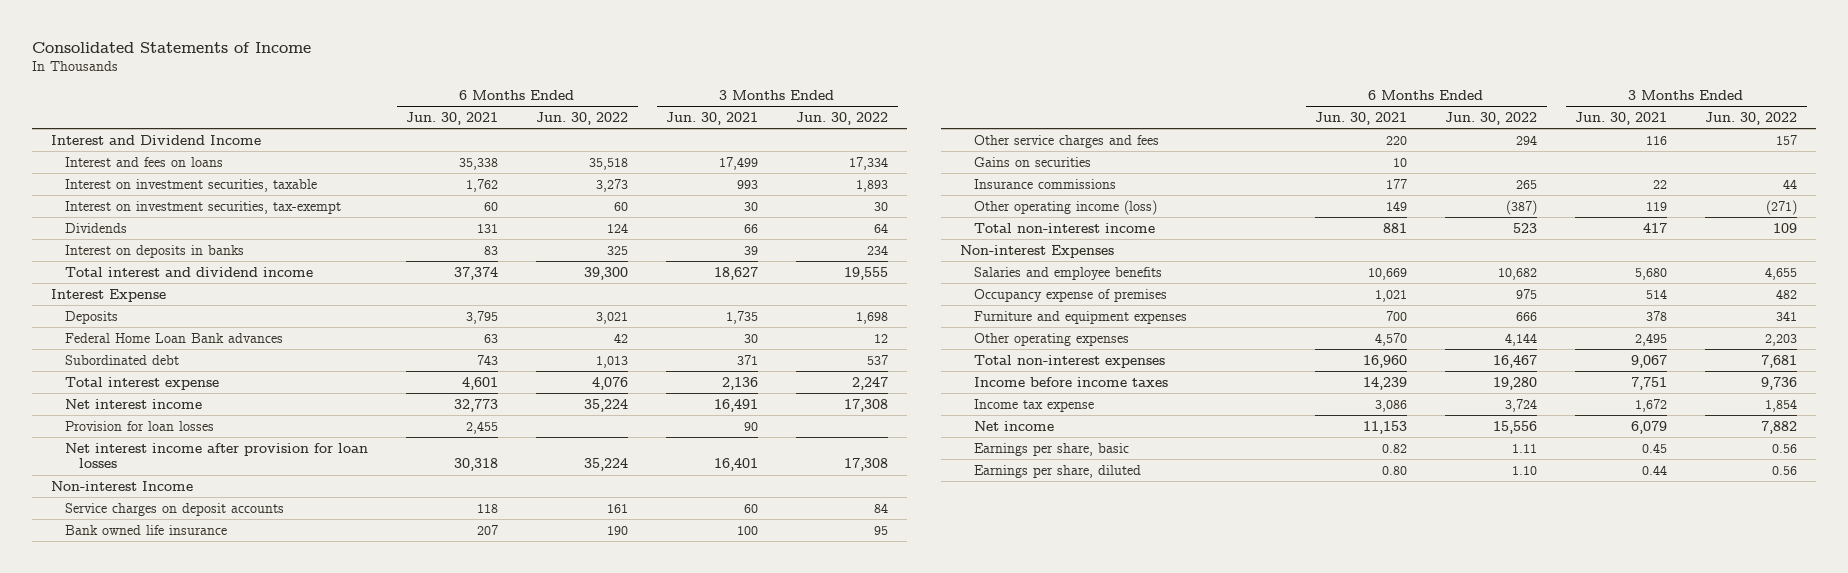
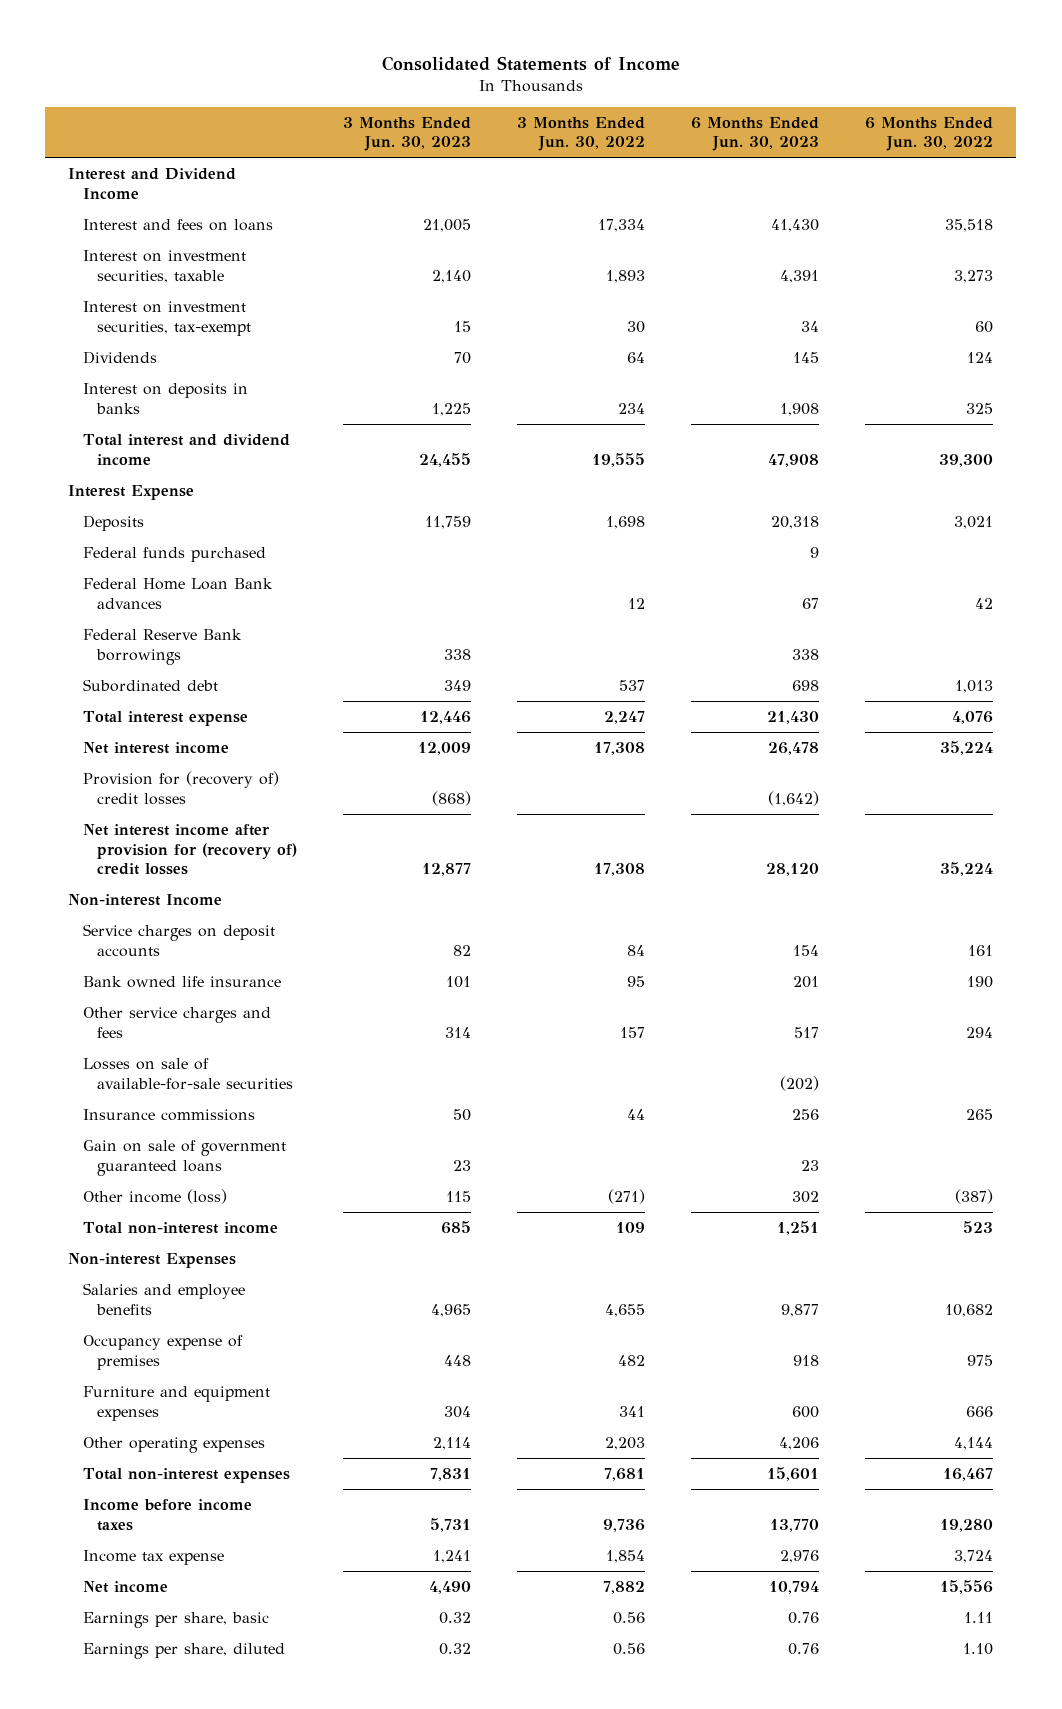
[406,111,499,125] Jun. 30, 2021 -> none
[666,111,759,125] Jun. 30, 2021 -> none
none -> [343,116,472,152] 3 Months Ended Jun. 30, 2023
none -> [691,116,820,152] 6 Months Ended Jun. 30, 2023
none -> [82,546,266,562] Federal funds purchased
none -> [82,628,242,665] Federal Reserve Bank borrowings
[65,420,215,431] Provision for loan losses -> none
none -> [82,770,279,805] Provision for (recovery of) credit losses
[65,442,369,469] Net interest income after provision for loan losses -> [82,823,298,876] Net interest income after provision for (recovery of) credit losses
[974,156,1092,167] Gains on securities -> [82,1057,294,1090] Losses on sale of available-for-sale securities
none -> [82,1139,286,1176] Gain on sale of government guaranteed loans
[974,199,1158,215] Other operating income (loss) -> [82,1188,227,1204] Other income (loss)

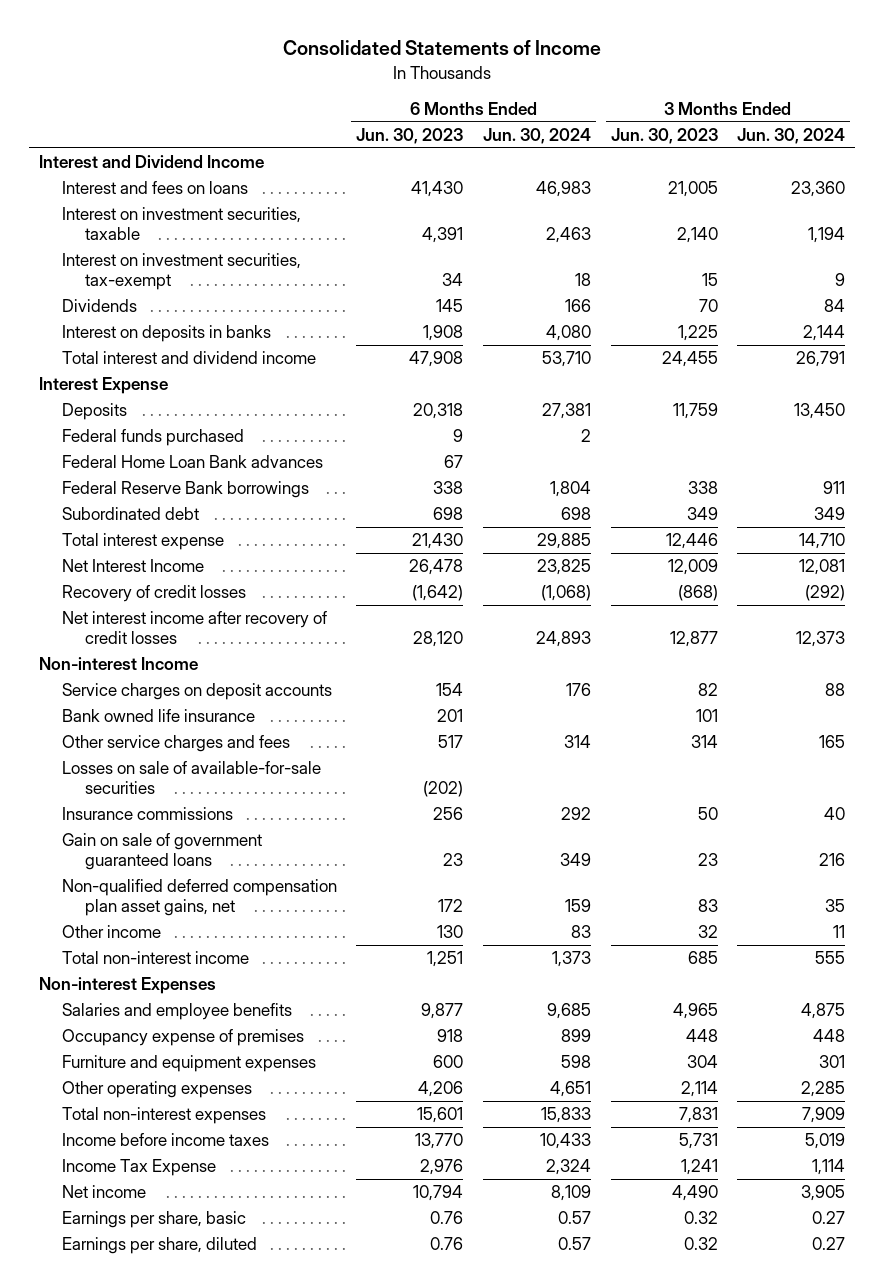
[517,116,646,152] 3 Months Ended Jun. 30, 2022 -> none
[865,116,994,152] 6 Months Ended Jun. 30, 2022 -> none
none -> [482,128,591,145] Jun. 30, 2024
none -> [737,128,846,145] Jun. 30, 2024
[82,741,229,754] Net interest income -> [61,559,204,573] Net Interest Income
[82,770,279,805] Provision for (recovery of) credit losses -> [61,585,246,603] Recovery of credit losses
[82,823,298,876] Net interest income after provision for (recovery of) credit losses -> [61,611,327,645] Net interest income after recovery of credit losses
none -> [61,879,337,917] Non-qualified deferred compensation plan asset gains, net
[82,1188,227,1204] Other income (loss) -> [61,925,161,939] Other income
[446,1190,472,1202] 115 -> [697,925,718,939] 32
[792,1190,820,1203] 302 -> [437,925,464,939] 130
[82,1549,224,1565] Income tax expense -> [61,1159,216,1177] Income Tax Expense

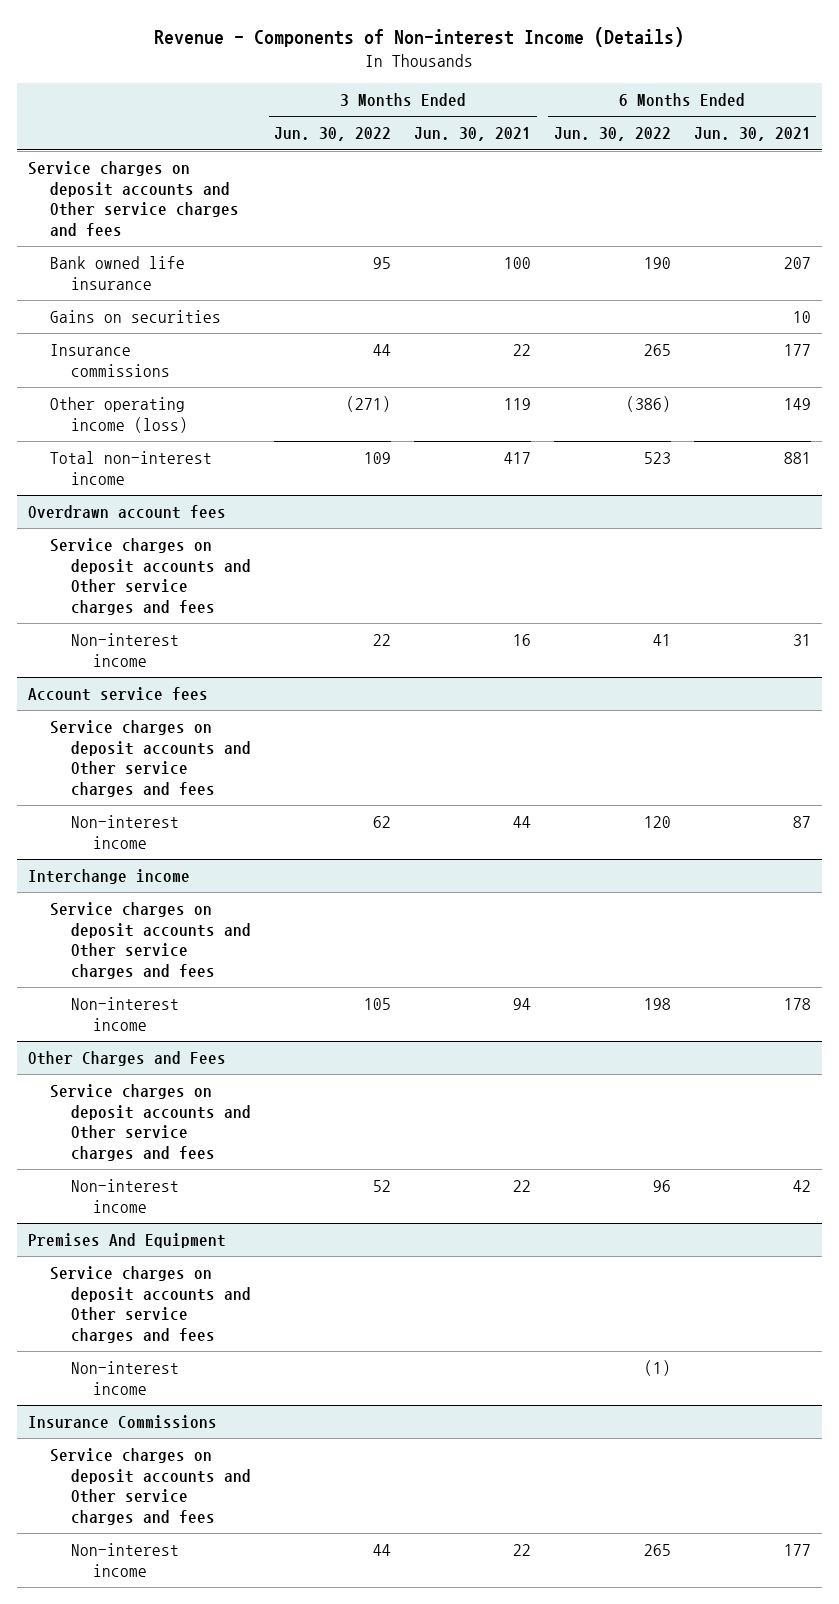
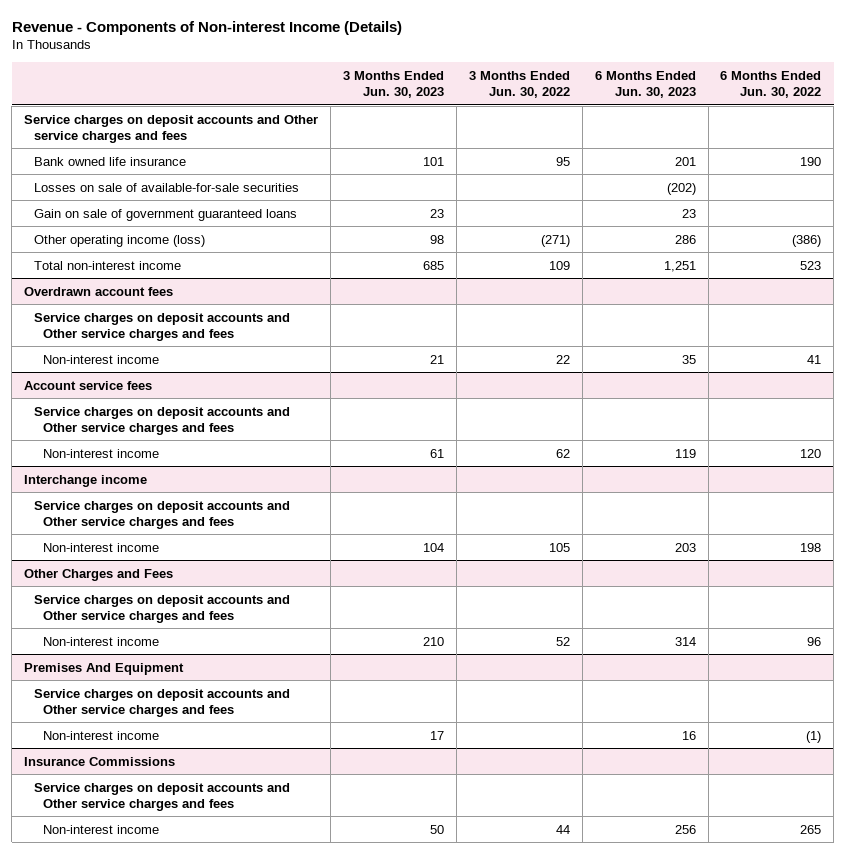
[414,127,532,142] Jun. 30, 2021 -> none
[693,127,811,142] Jun. 30, 2021 -> none
none -> [342,70,444,98] 3 Months Ended Jun. 30, 2023
none -> [594,70,696,98] 6 Months Ended Jun. 30, 2023
[49,344,171,377] Insurance commissions -> none
[49,310,221,324] Gains on securities -> [33,182,299,192] Losses on sale of available-for-sale securities
none -> [33,208,297,221] Gain on sale of government guaranteed loans

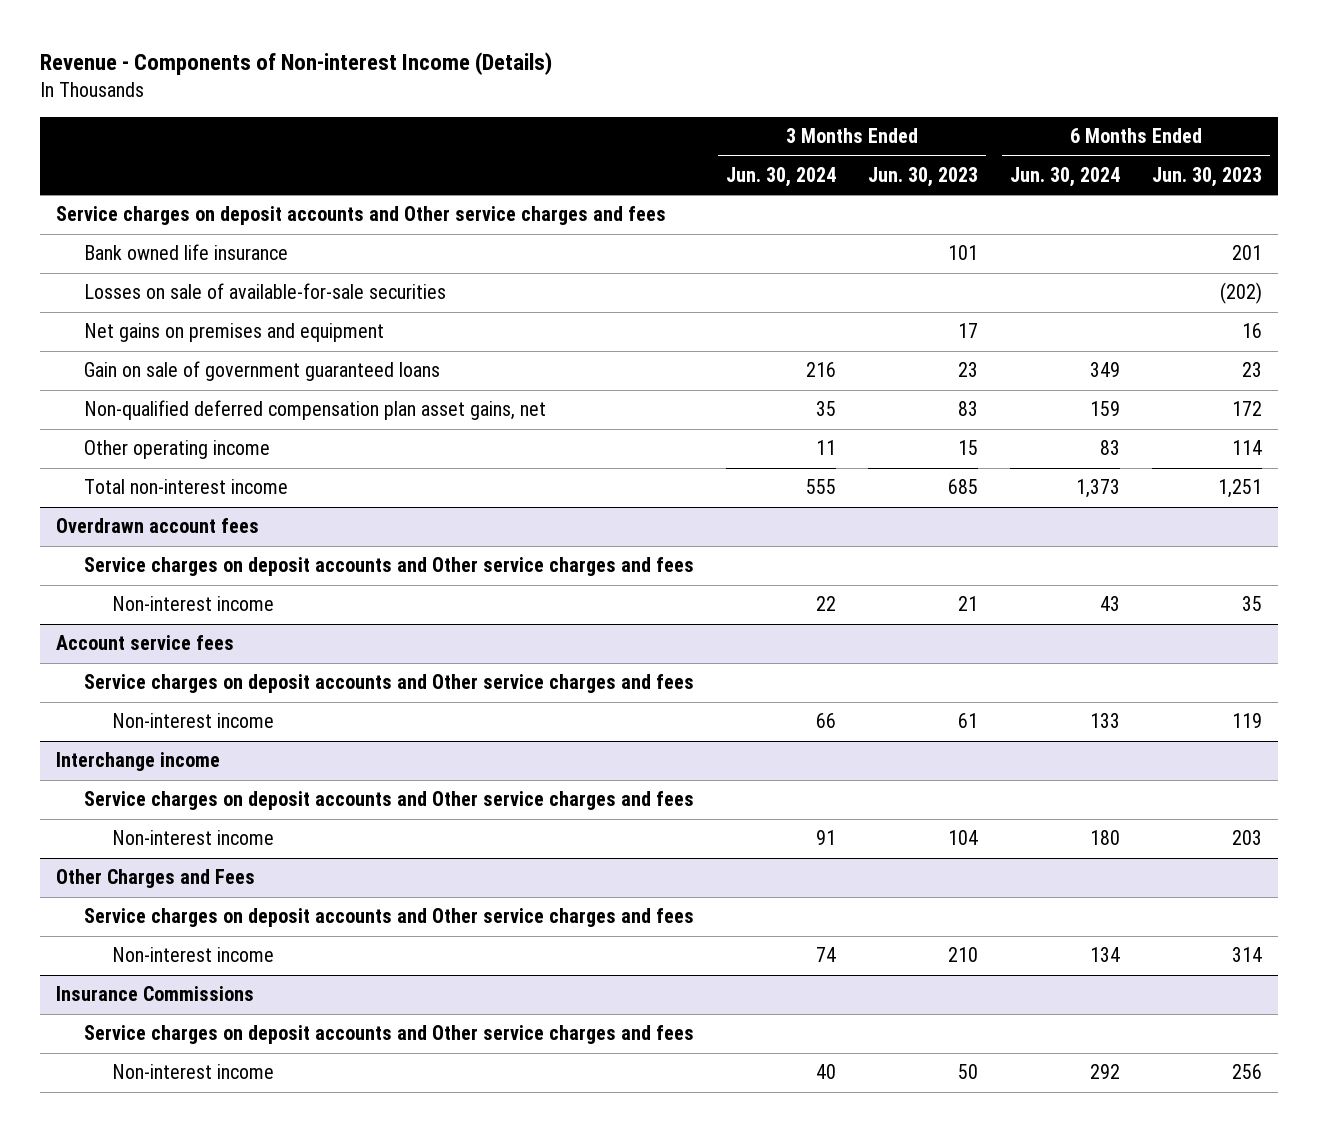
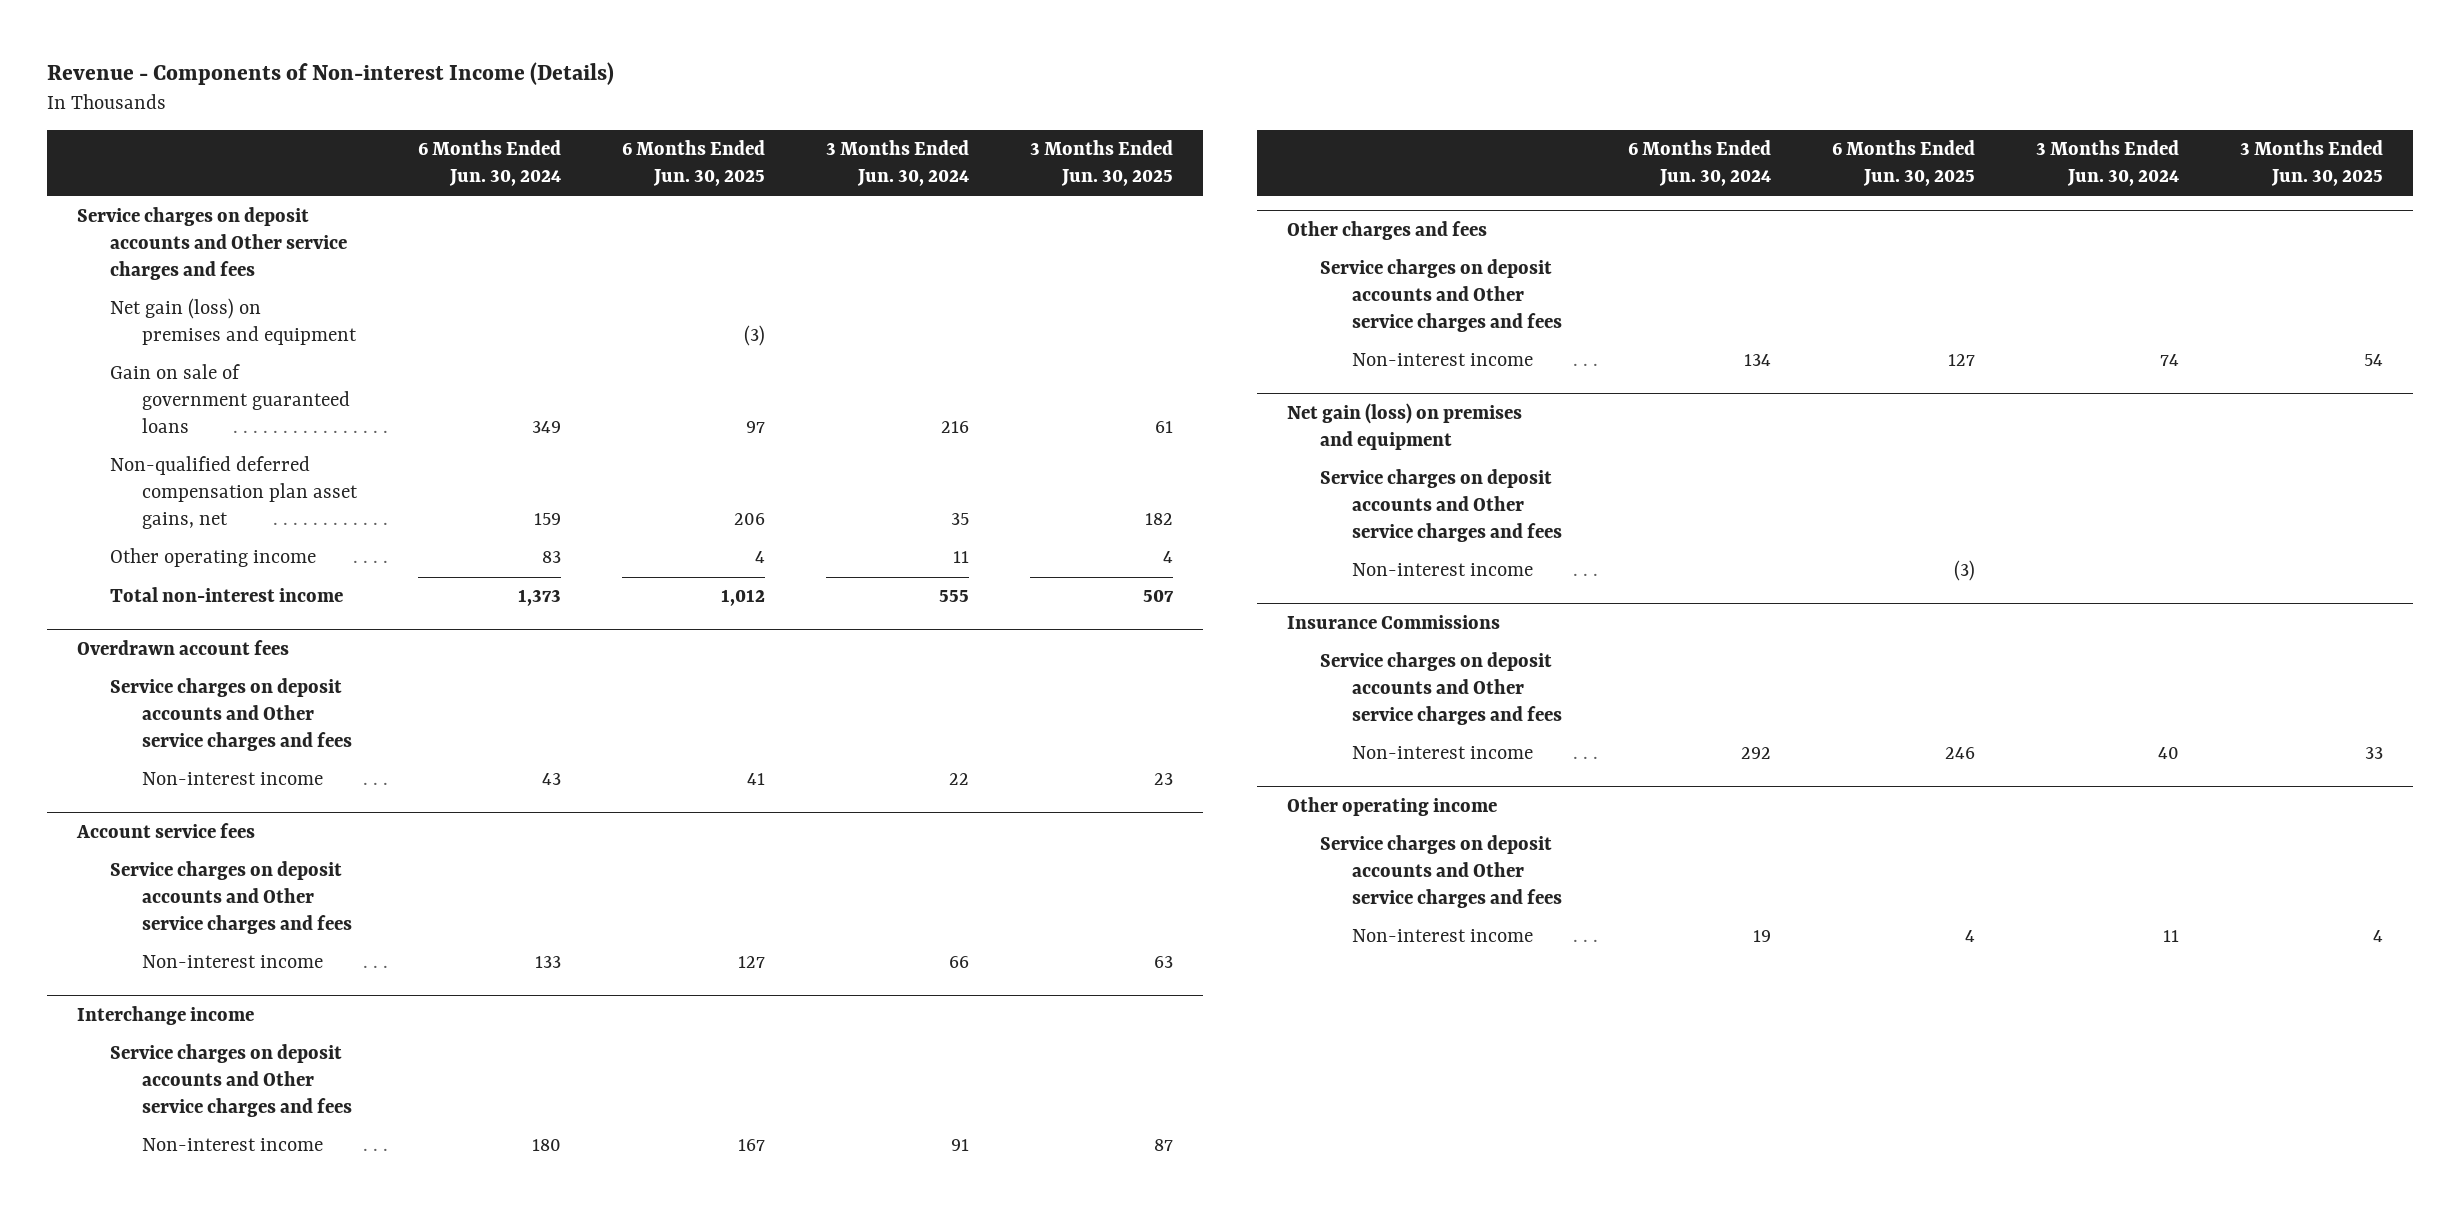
[868,167,979,188] Jun. 30, 2023 -> none
[1152,167,1263,188] Jun. 30, 2023 -> none
none -> [622,140,766,187] 6 Months Ended Jun. 30, 2025
none -> [1029,140,1173,187] 3 Months Ended Jun. 30, 2025
[83,244,288,261] Bank owned life insurance -> none
[83,283,446,300] Losses on sale of available-for-sale securities -> none
[83,323,384,343] Net gains on premises and equipment -> [109,298,358,346] Net gain (loss) on premises and equipment
[55,869,255,889] Other Charges and Fees -> [1287,220,1488,240] Other charges and fees
none -> [1287,402,1523,450] Net gain (loss) on premises and equipment
none -> [1319,469,1563,542] Service charges on deposit accounts and Other service charges and fees
none -> [1352,563,1534,577] Non-interest income
none -> [1287,796,1498,816] Other operating income
none -> [1319,835,1563,908] Service charges on deposit accounts and Other service charges and fees
none -> [1352,929,1534,943] Non-interest income

